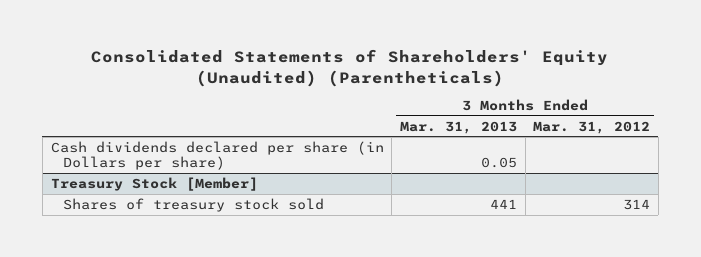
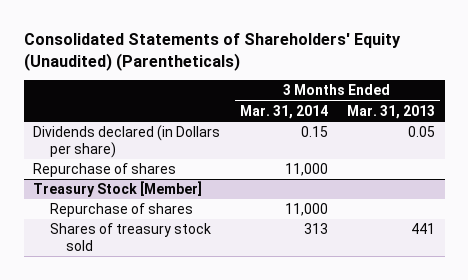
[533,120,651,134] Mar. 31, 2012 -> none
none -> [239,104,328,119] Mar. 31, 2014
[50,140,384,170] Cash dividends declared per share (in Dollars per share) -> [33,125,221,158] Dividends declared (in Dollars per share)
none -> [33,163,177,178] Repurchase of shares
none -> [49,203,193,218] Repurchase of shares

